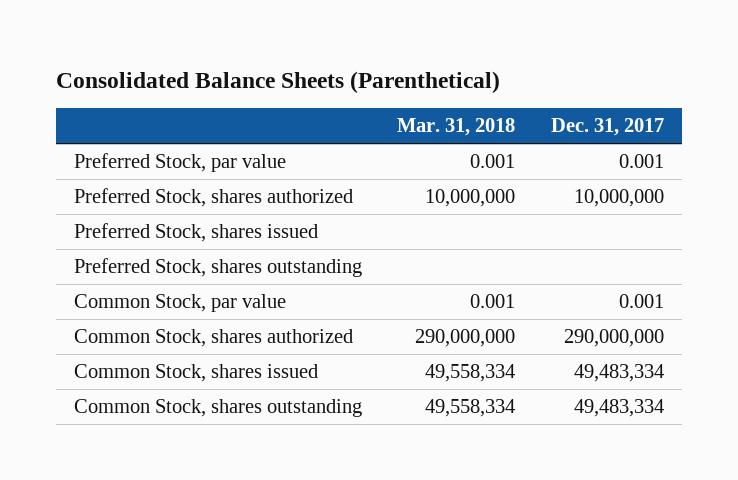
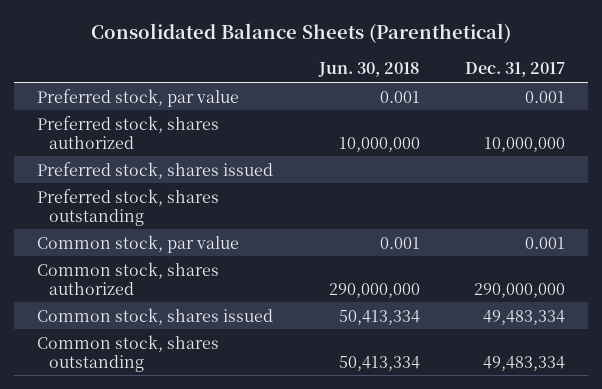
[397,118,516,137] Mar. 31, 2018 -> none
none -> [317,62,420,78] Jun. 30, 2018
[73,153,286,173] Preferred Stock, par value -> [36,88,239,107] Preferred stock, par value
[73,188,353,208] Preferred Stock, shares authorized -> [36,115,219,149] Preferred stock, shares authorized
[73,223,318,243] Preferred Stock, shares issued -> [36,161,273,179] Preferred stock, shares issued
[73,258,362,278] Preferred Stock, shares outstanding -> [36,188,219,226] Preferred stock, shares outstanding
[73,294,286,313] Common Stock, par value -> [36,234,239,253] Common stock, par value
[73,329,353,348] Common Stock, shares authorized -> [36,261,219,295] Common stock, shares authorized
[73,364,318,383] Common Stock, shares issued -> [36,307,273,325] Common stock, shares issued
[73,399,362,418] Common Stock, shares outstanding -> [36,334,219,372] Common stock, shares outstanding

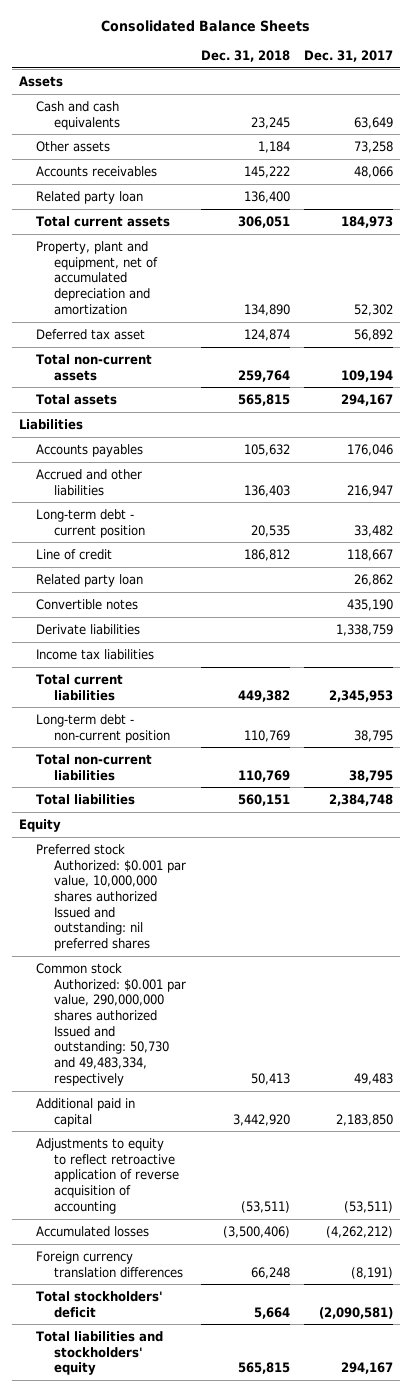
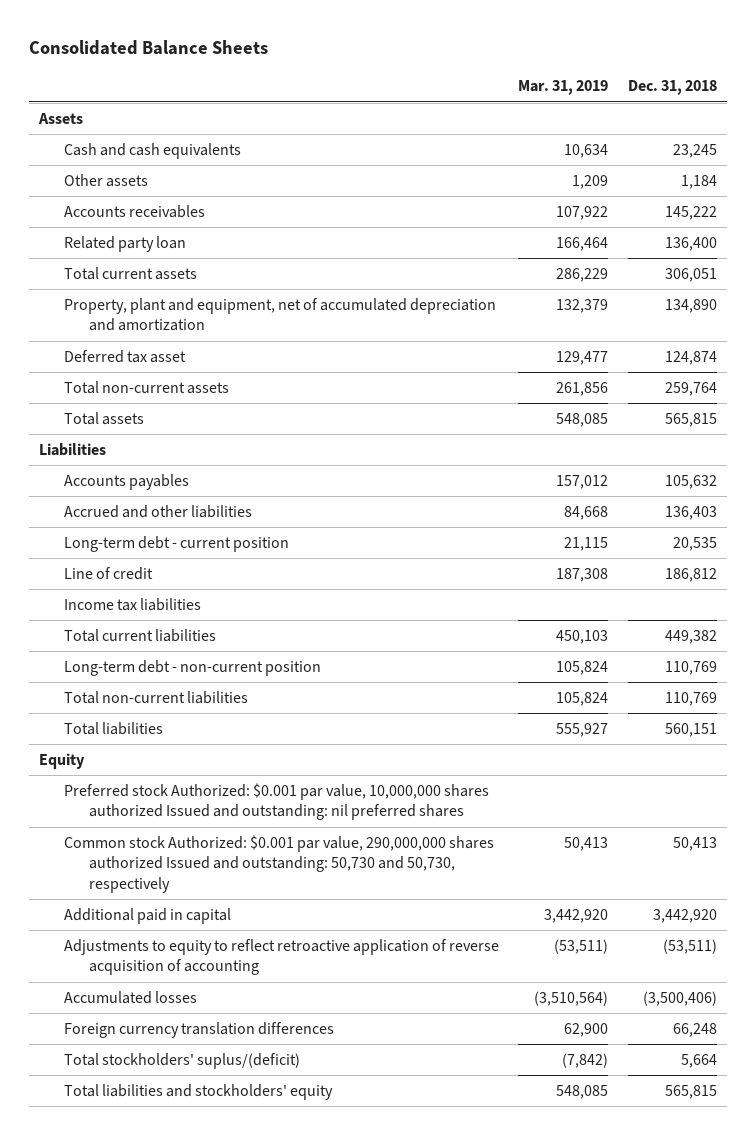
[304,49,394,62] Dec. 31, 2017 -> none
none -> [518,80,609,96] Mar. 31, 2019
[36,573,144,587] Related party loan -> none
[36,598,139,610] Convertible notes -> none
[36,623,141,635] Derivate liabilities -> none
[36,962,187,1086] Common stock Authorized: $0.001 par value, 290,000,000 shares authorized Issued and outstanding: 50,730 and 49,483,334, respectively -> [63,835,494,893] Common stock Authorized: $0.001 par value, 290,000,000 shares authorized Issued and outstanding: 50,730 and 50,730, respectively
[36,1290,164,1318] Total stockholders' deficit -> [63,1053,300,1070] Total stockholders' suplus/(deficit)

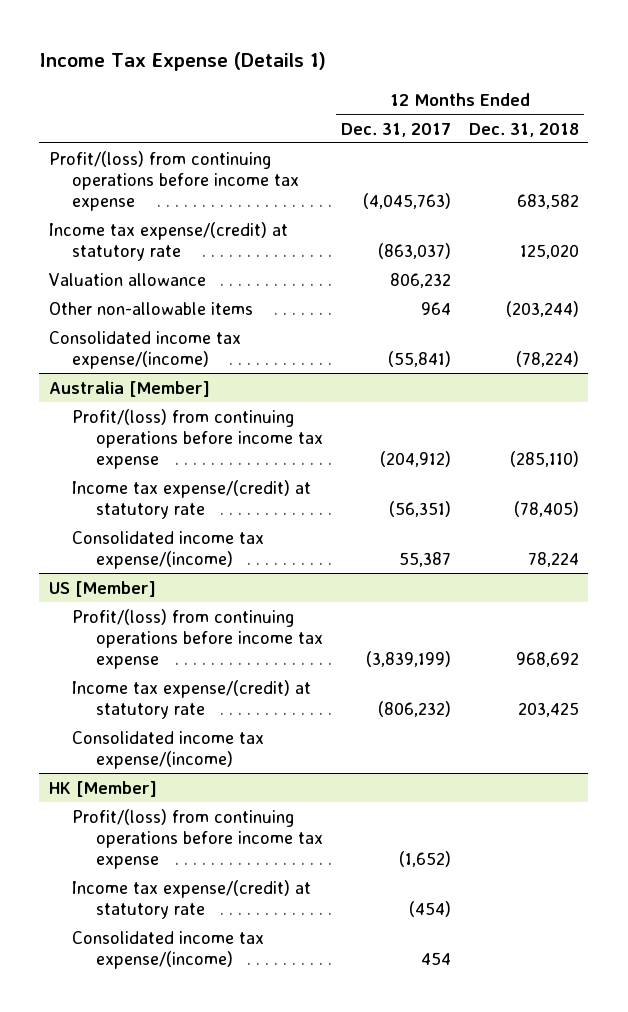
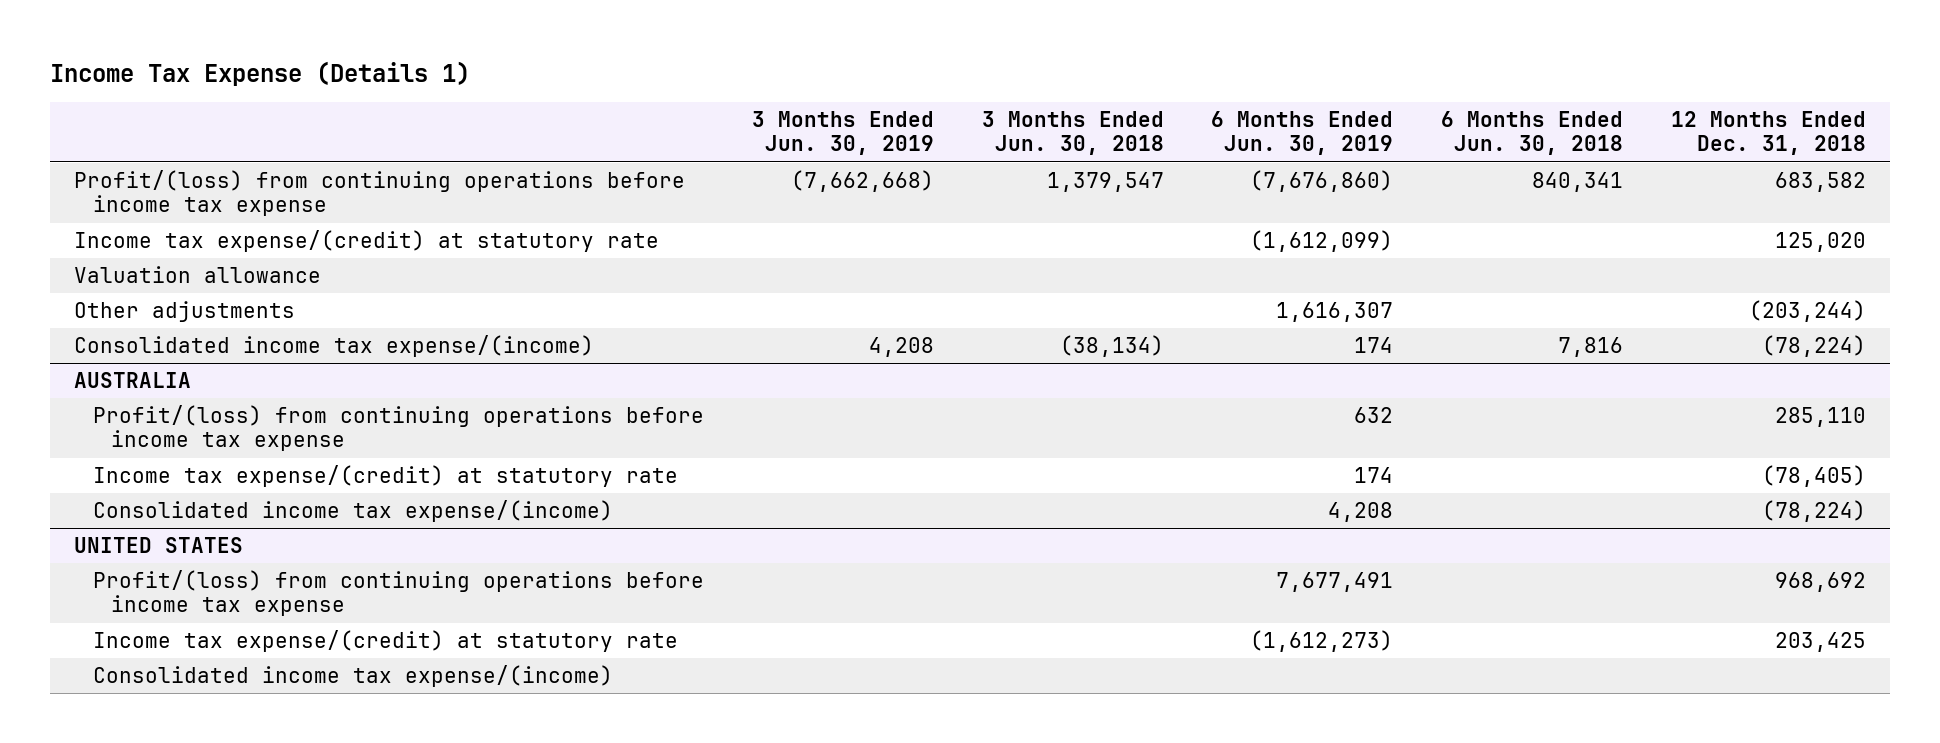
[340,122,451,137] Dec. 31, 2017 -> none
none -> [751,110,934,156] 3 Months Ended Jun. 30, 2019
none -> [981,110,1164,156] 3 Months Ended Jun. 30, 2018
none -> [1211,110,1394,156] 6 Months Ended Jun. 30, 2019
none -> [1441,110,1624,156] 6 Months Ended Jun. 30, 2018
[48,301,253,315] Other non-allowable items -> [73,300,295,322] Other adjustments
[48,380,210,397] Australia [Member] -> [73,371,191,388] AUSTRALIA
[510,450,580,467] (285,110) -> [1775,406,1867,427] 285,110
[528,551,580,567] 78,224 -> [1762,499,1867,522] (78,224)
[48,580,156,597] US [Member] -> [73,536,243,553] UNITED STATES
[48,780,157,797] HK [Member] -> none
[72,808,323,869] Profit/(loss) from continuing operations before income tax expense -> none
[72,879,312,919] Income tax expense/(credit) at statutory rate -> none
[72,930,265,969] Consolidated income tax expense/(income) -> none

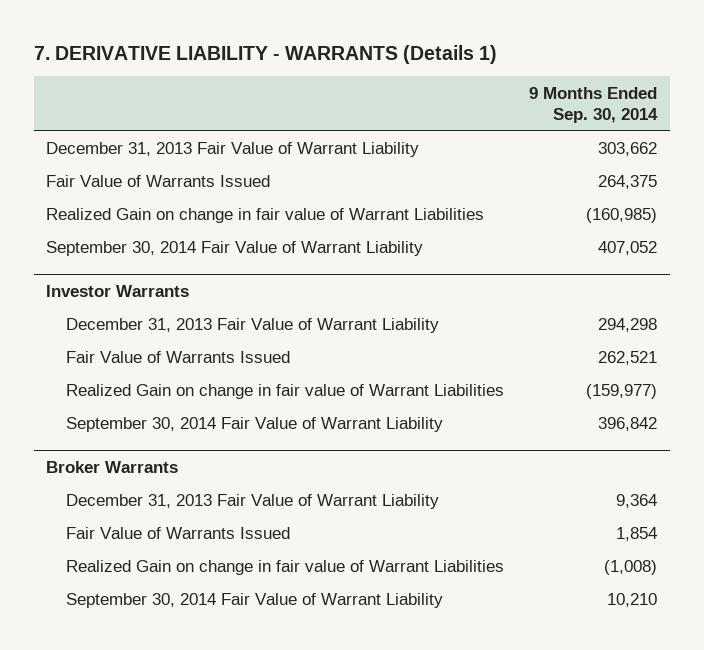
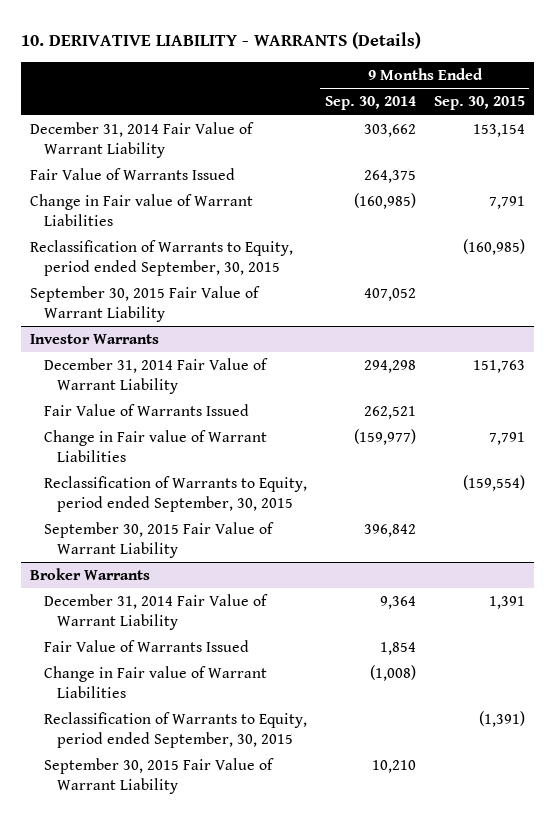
[33,44,497,64] 7. DERIVATIVE LIABILITY - WARRANTS (Details 1) -> [21,31,422,49] 10. DERIVATIVE LIABILITY - WARRANTS (Details)
none -> [433,96,525,111] Sep. 30, 2015
[46,142,420,158] December 31, 2013 Fair Value of Warrant Liability -> [30,122,255,158] December 31, 2014 Fair Value of Warrant Liability
[46,208,485,224] Realized Gain on change in fair value of Warrant Liabilities -> [30,194,254,226] Change in Fair value of Warrant Liabilities
none -> [30,240,294,276] Reclassification of Warrants to Equity, period ended September, 30, 2015
[46,241,424,257] September 30, 2014 Fair Value of Warrant Liability -> [30,286,261,322] September 30, 2015 Fair Value of Warrant Liability
[66,318,440,334] December 31, 2013 Fair Value of Warrant Liability -> [43,358,268,394] December 31, 2014 Fair Value of Warrant Liability
[66,384,505,400] Realized Gain on change in fair value of Warrant Liabilities -> [43,430,267,462] Change in Fair value of Warrant Liabilities
none -> [43,476,307,512] Reclassification of Warrants to Equity, period ended September, 30, 2015
[66,417,444,433] September 30, 2014 Fair Value of Warrant Liability -> [43,522,274,558] September 30, 2015 Fair Value of Warrant Liability
[66,494,440,510] December 31, 2013 Fair Value of Warrant Liability -> [43,594,268,630] December 31, 2014 Fair Value of Warrant Liability
[66,560,505,576] Realized Gain on change in fair value of Warrant Liabilities -> [43,666,267,698] Change in Fair value of Warrant Liabilities
none -> [43,712,307,748] Reclassification of Warrants to Equity, period ended September, 30, 2015
[66,593,444,609] September 30, 2014 Fair Value of Warrant Liability -> [43,758,274,794] September 30, 2015 Fair Value of Warrant Liability

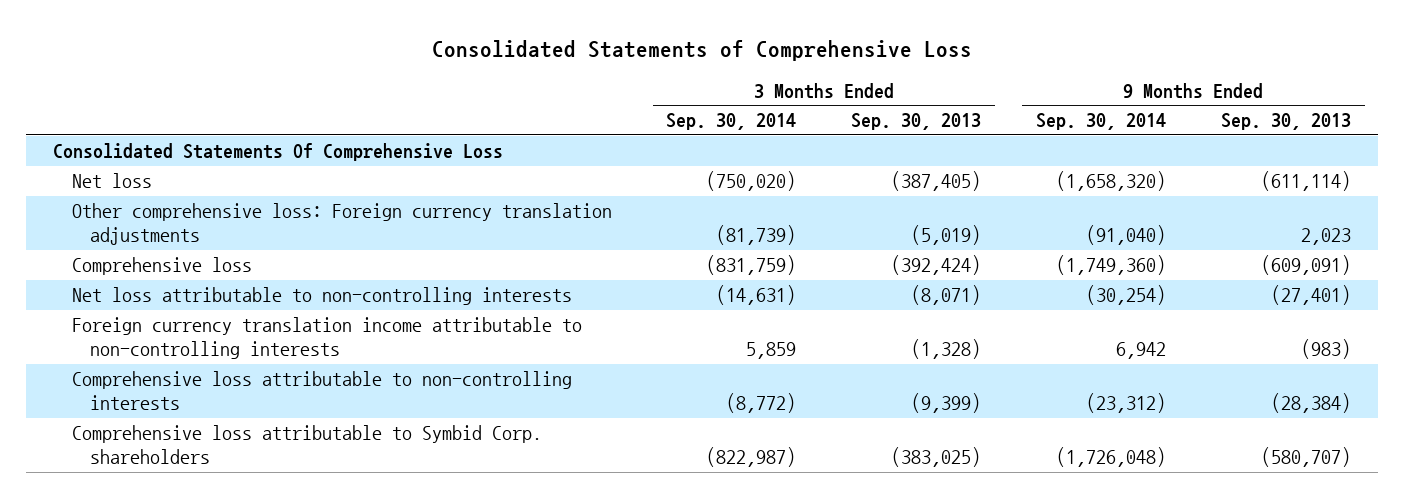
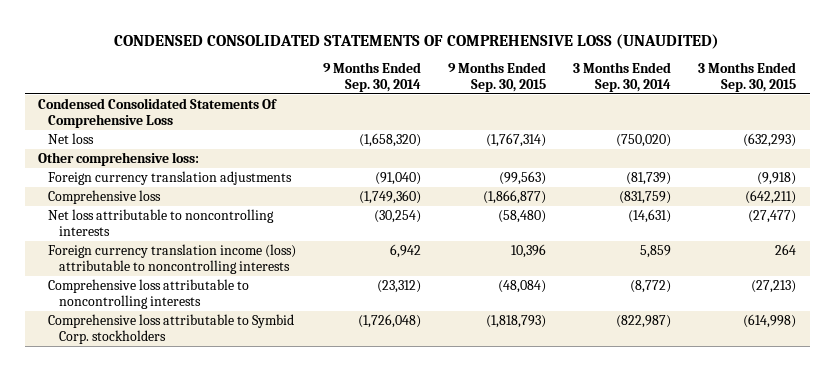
[432,40,973,62] Consolidated Statements of Comprehensive Loss -> [114,33,720,49] CONDENSED CONSOLIDATED STATEMENTS OF COMPREHENSIVE LOSS (UNAUDITED)
[851,113,982,131] Sep. 30, 2013 -> none
[1220,113,1351,131] Sep. 30, 2013 -> none
none -> [448,62,547,92] 9 Months Ended Sep. 30, 2015
none -> [698,62,797,92] 3 Months Ended Sep. 30, 2015
[53,143,504,162] Consolidated Statements Of Comprehensive Loss -> [38,98,278,128] Condensed Consolidated Statements Of Comprehensive Loss
none -> [38,152,200,167] Other comprehensive loss:
[71,203,612,246] Other comprehensive loss: Foreign currency translation adjustments -> [48,171,293,186] Foreign currency translation adjustments
[71,287,572,306] Net loss attributable to non-controlling interests -> [48,209,275,236] Net loss attributable to noncontrolling interests
[71,317,582,360] Foreign currency translation income attributable to non-controlling interests -> [48,244,297,274] Foreign currency translation income (loss) attributable to noncontrolling interests
[71,371,572,411] Comprehensive loss attributable to non-controlling interests -> [48,279,250,309] Comprehensive loss attributable to noncontrolling interests
[71,425,542,465] Comprehensive loss attributable to Symbid Corp. shareholders -> [48,314,295,344] Comprehensive loss attributable to Symbid Corp. stockholders

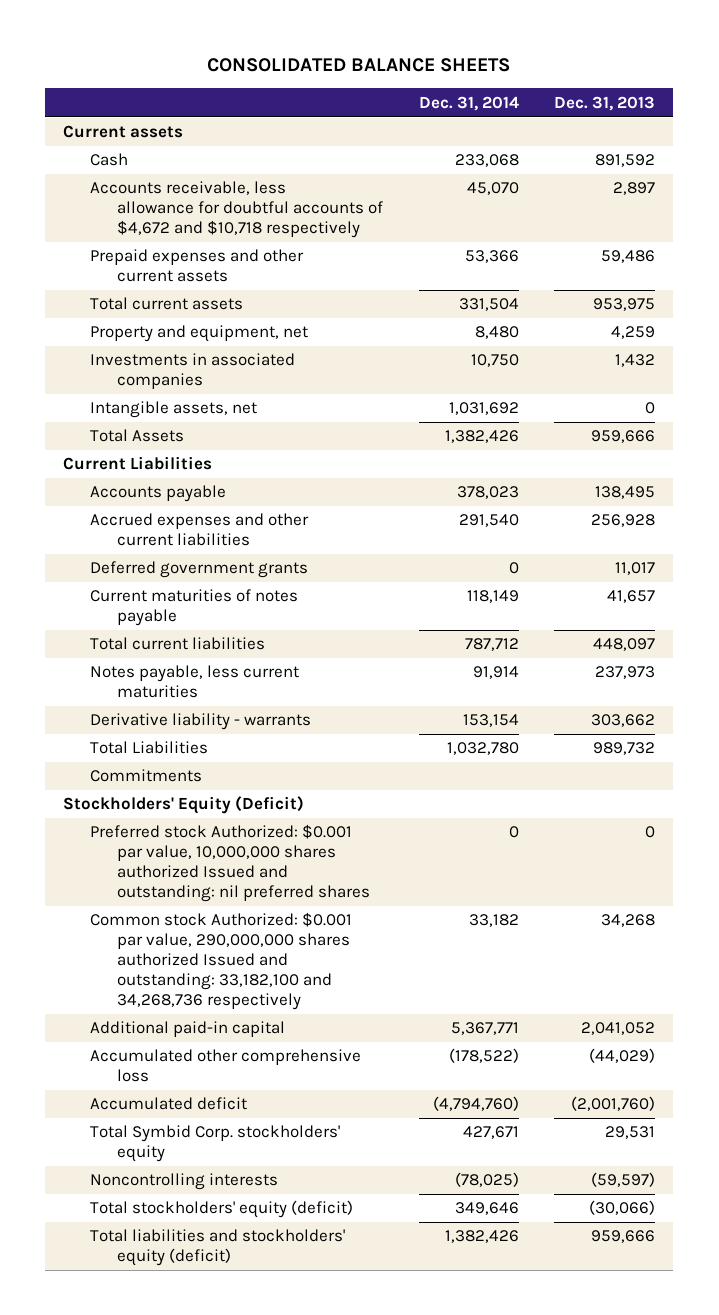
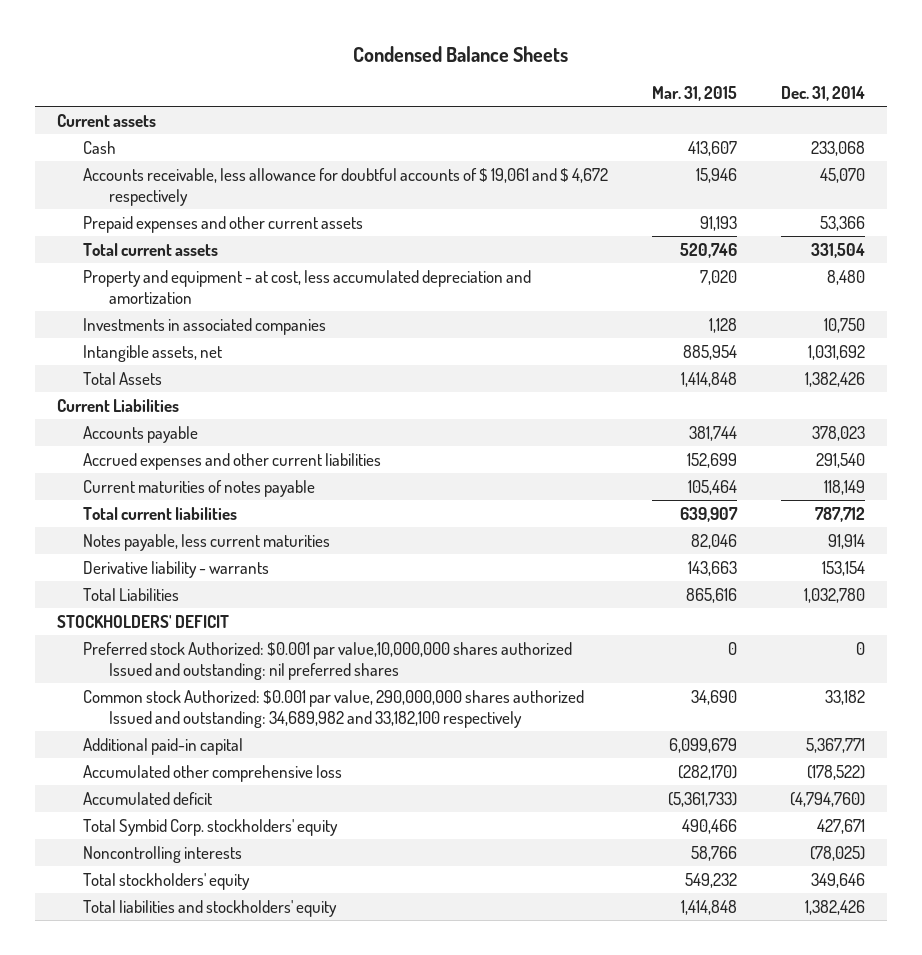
[207,58,511,73] CONSOLIDATED BALANCE SHEETS -> [352,46,568,63] Condensed Balance Sheets
[554,95,656,111] Dec. 31, 2013 -> none
none -> [651,86,737,102] Mar. 31, 2015
[90,181,383,239] Accounts receivable, less allowance for doubtful accounts of $4,672 and $10,718 respectively -> [83,167,609,207] Accounts receivable, less allowance for doubtful accounts of $ 19,061 and $ 4,672 respectively
[90,325,309,343] Property and equipment, net -> [83,269,532,305] Property and equipment - at cost, less accumulated depreciation and amortization
[90,561,309,579] Deferred government grants -> none
[90,769,203,783] Commitments -> none
[63,796,305,815] Stockholders' Equity (Deficit) -> [57,614,230,628] STOCKHOLDERS' DEFICIT
[90,824,370,903] Preferred stock Authorized: $0.001 par value, 10,000,000 shares authorized Issued and outstanding: nil preferred shares -> [83,641,573,681] Preferred stock Authorized: $0.001 par value,10,000,000 shares authorized Issued and outstanding: nil preferred shares
[90,912,353,1010] Common stock Authorized: $0.001 par value, 290,000,000 shares authorized Issued and outstanding: 33,182,100 and 34,268,736 respectively -> [83,689,585,729] Common stock Authorized: $0.001 par value, 290,000,000 shares authorized Issued and outstanding: 34,689,982 and 33,182,100 respectively
[90,1200,354,1219] Total stockholders' equity (deficit) -> [83,872,251,890] Total stockholders' equity
[90,1229,346,1267] Total liabilities and stockholders' equity (deficit) -> [83,899,338,917] Total liabilities and stockholders' equity

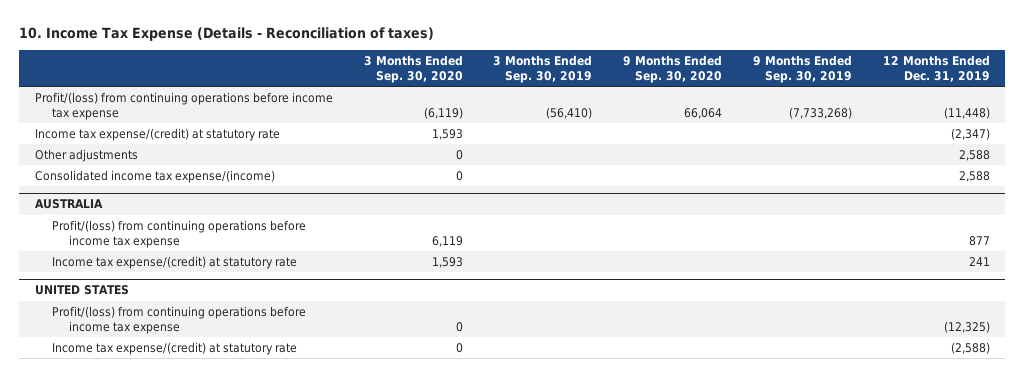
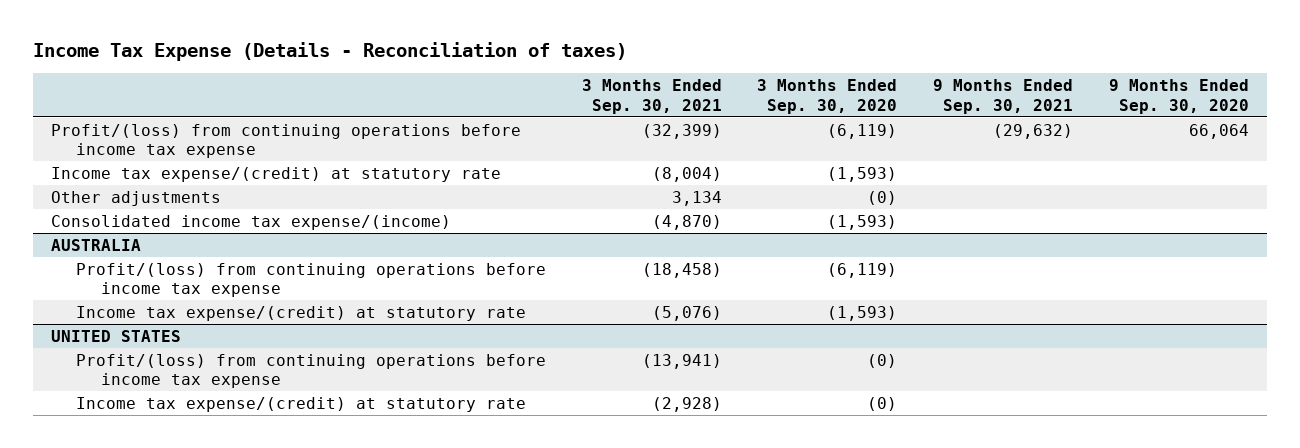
[19,26,435,41] 10. Income Tax Expense (Details - Reconciliation of taxes) -> [32,42,627,62] Income Tax Expense (Details - Reconciliation of taxes)
[493,54,593,83] 3 Months Ended Sep. 30, 2019 -> none
[752,54,852,83] 9 Months Ended Sep. 30, 2019 -> none
[882,54,990,82] 12 Months Ended Dec. 31, 2019 -> none
none -> [581,79,722,114] 3 Months Ended Sep. 30, 2021
none -> [933,79,1074,114] 9 Months Ended Sep. 30, 2021
[431,128,463,140] 1,593 -> [827,166,898,182] (1,593)
[455,149,463,160] 0 -> [867,190,898,205] (0)
[455,170,463,181] 0 -> [827,214,898,230] (1,593)
[431,235,463,247] 6,119 -> [827,262,898,278] (6,119)
[431,256,463,268] 1,593 -> [827,305,898,321] (1,593)
[455,321,463,332] 0 -> [867,353,898,368] (0)
[455,342,463,353] 0 -> [867,396,898,411] (0)

